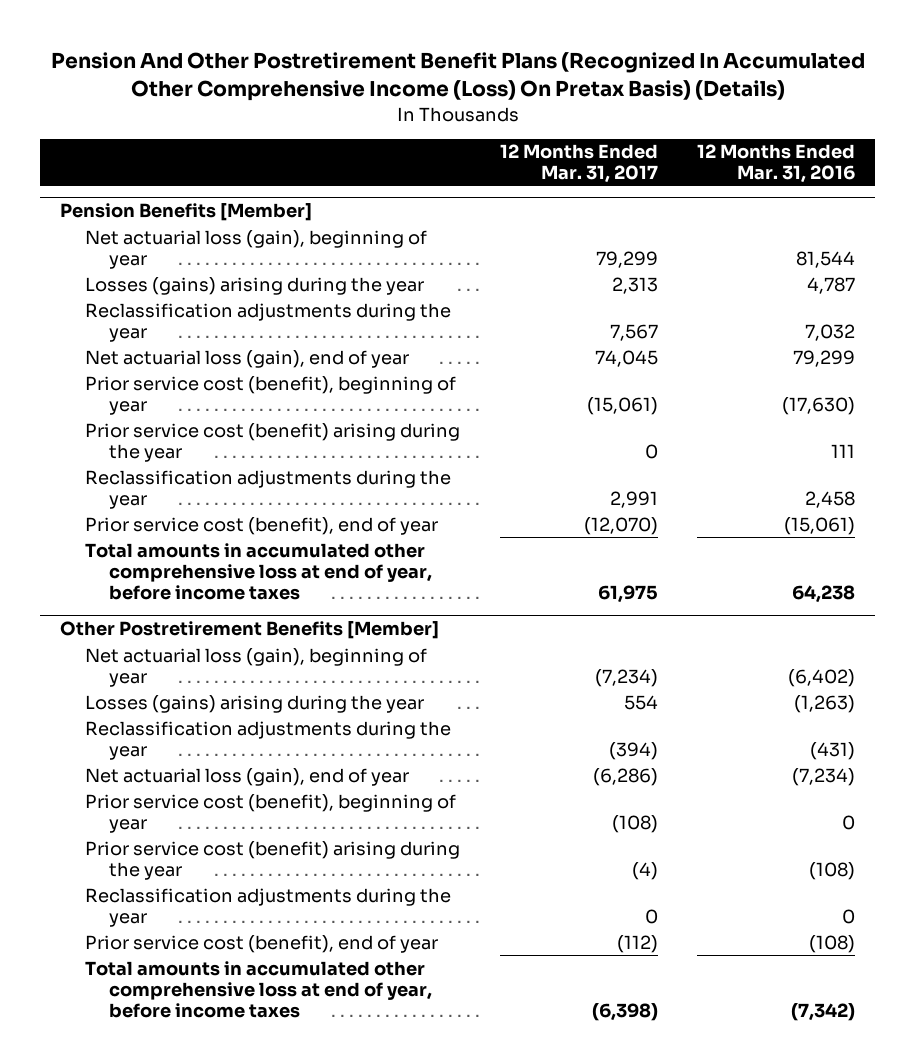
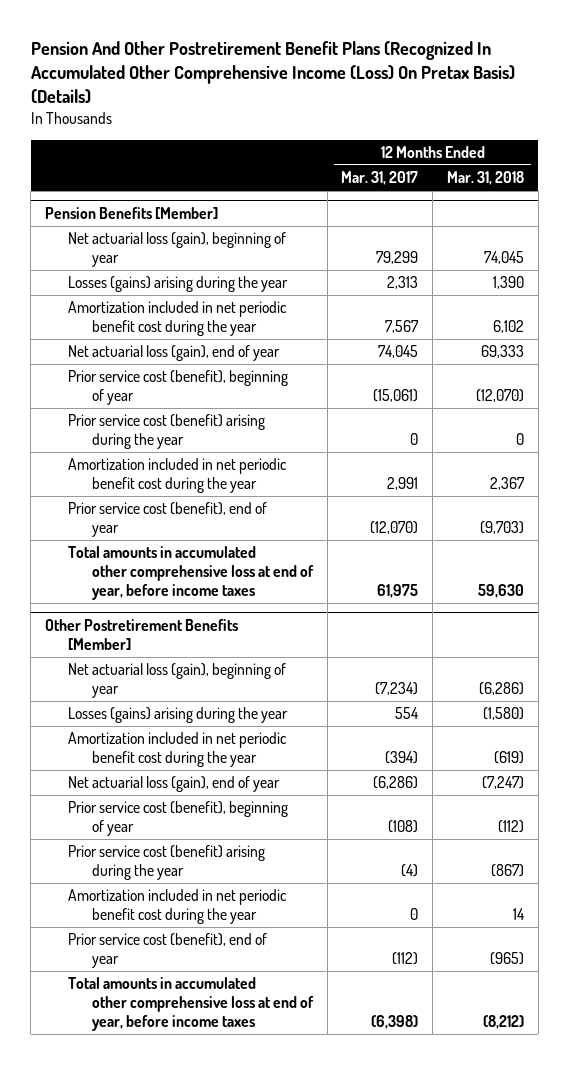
[697,144,856,184] 12 Months Ended Mar. 31, 2016 -> none
none -> [447,171,525,186] Mar. 31, 2018
[84,302,451,342] Reclassification adjustments during the year -> [68,301,288,337] Amortization included in net periodic benefit cost during the year
[84,469,451,509] Reclassification adjustments during the year -> [68,458,288,494] Amortization included in net periodic benefit cost during the year
[84,720,451,760] Reclassification adjustments during the year -> [68,732,288,768] Amortization included in net periodic benefit cost during the year
[84,887,451,927] Reclassification adjustments during the year -> [68,889,288,925] Amortization included in net periodic benefit cost during the year

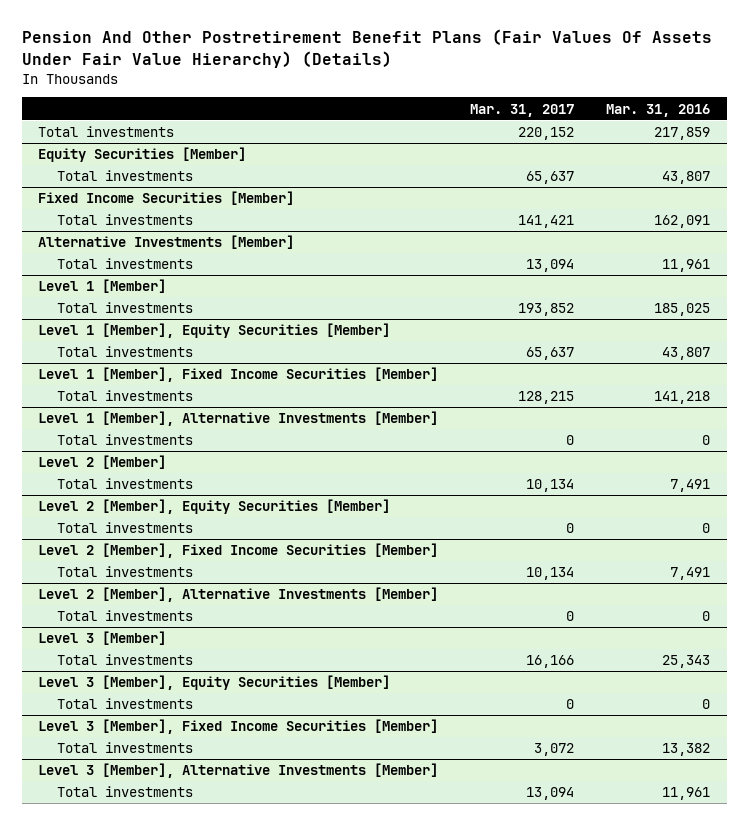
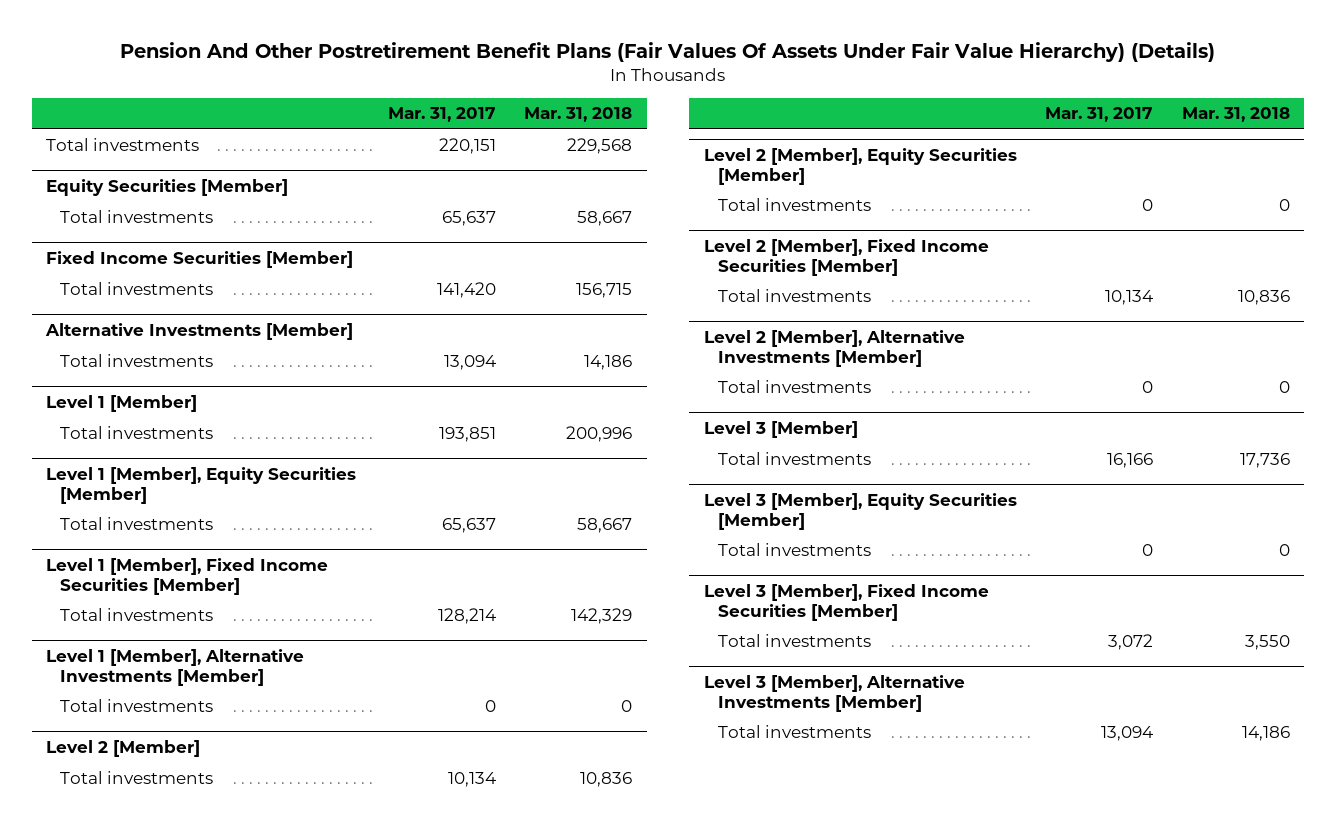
[606,103,711,117] Mar. 31, 2016 -> none
none -> [524,107,633,123] Mar. 31, 2018
[518,127,575,141] 220,152 -> [438,138,496,155] 220,151
[518,215,575,229] 141,421 -> [436,282,496,299] 141,420
[518,303,575,317] 193,852 -> [438,427,496,443] 193,851
[518,391,575,405] 128,215 -> [437,608,496,625] 128,214

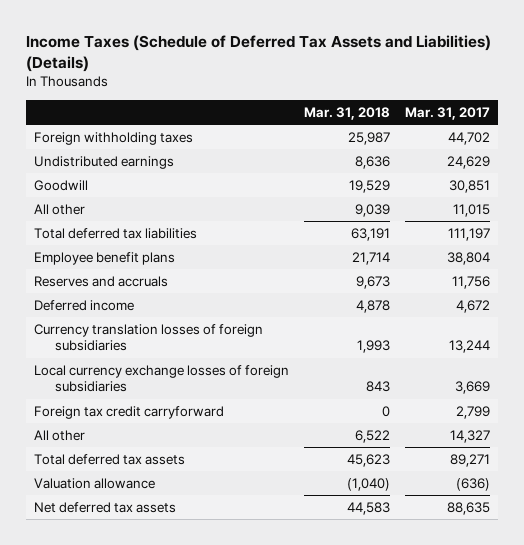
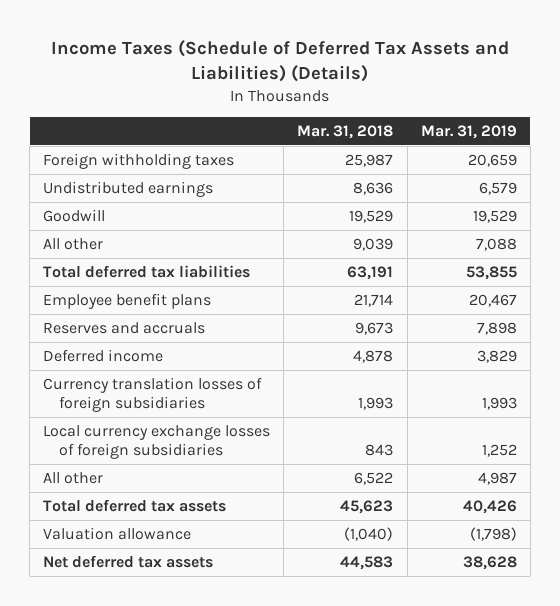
[405,106,491,120] Mar. 31, 2017 -> none
none -> [420,125,517,140] Mar. 31, 2019
[34,405,225,419] Foreign tax credit carryforward -> none

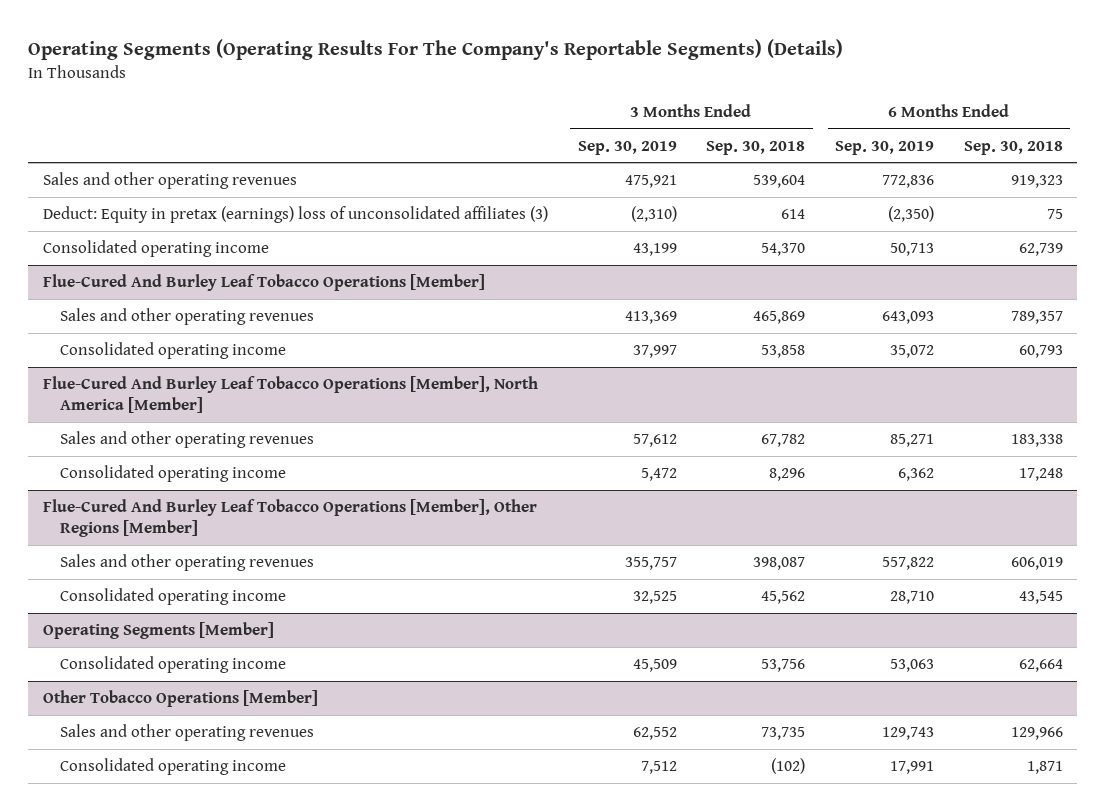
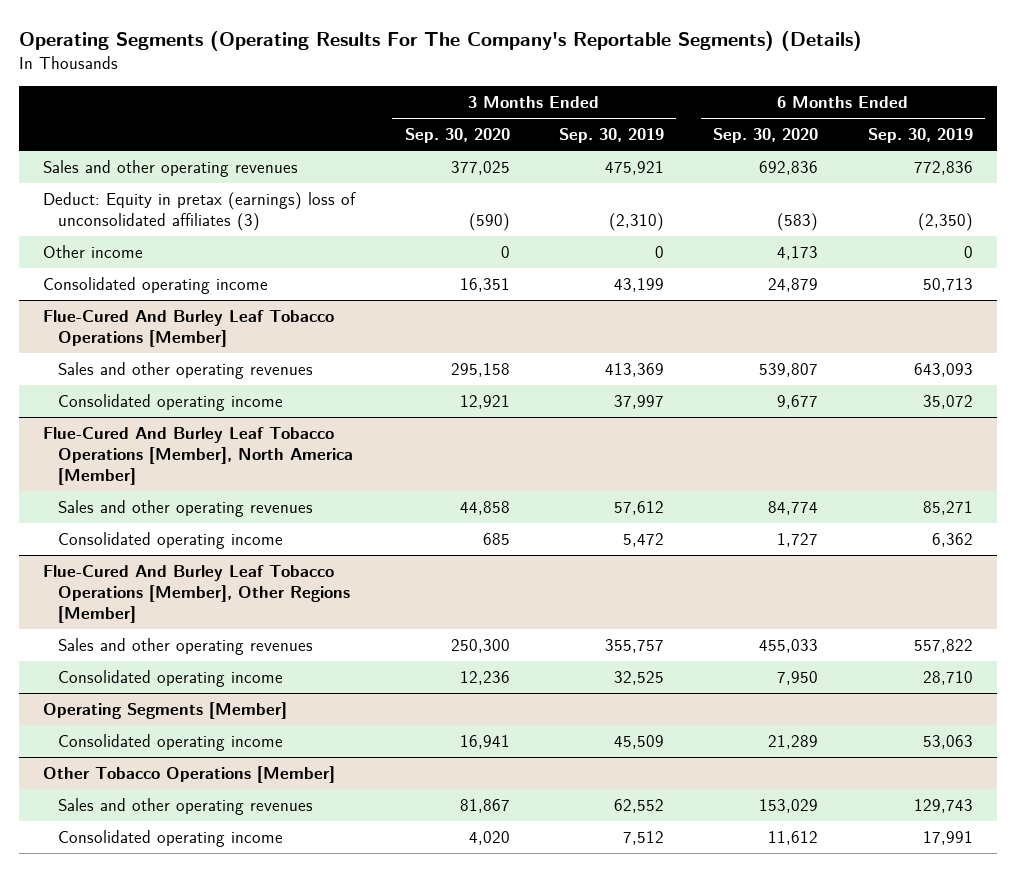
[706,140,806,155] Sep. 30, 2018 -> none
[963,140,1063,155] Sep. 30, 2018 -> none
none -> [404,128,510,144] Sep. 30, 2020
none -> [713,128,819,144] Sep. 30, 2020
none -> [43,245,144,259] Other income

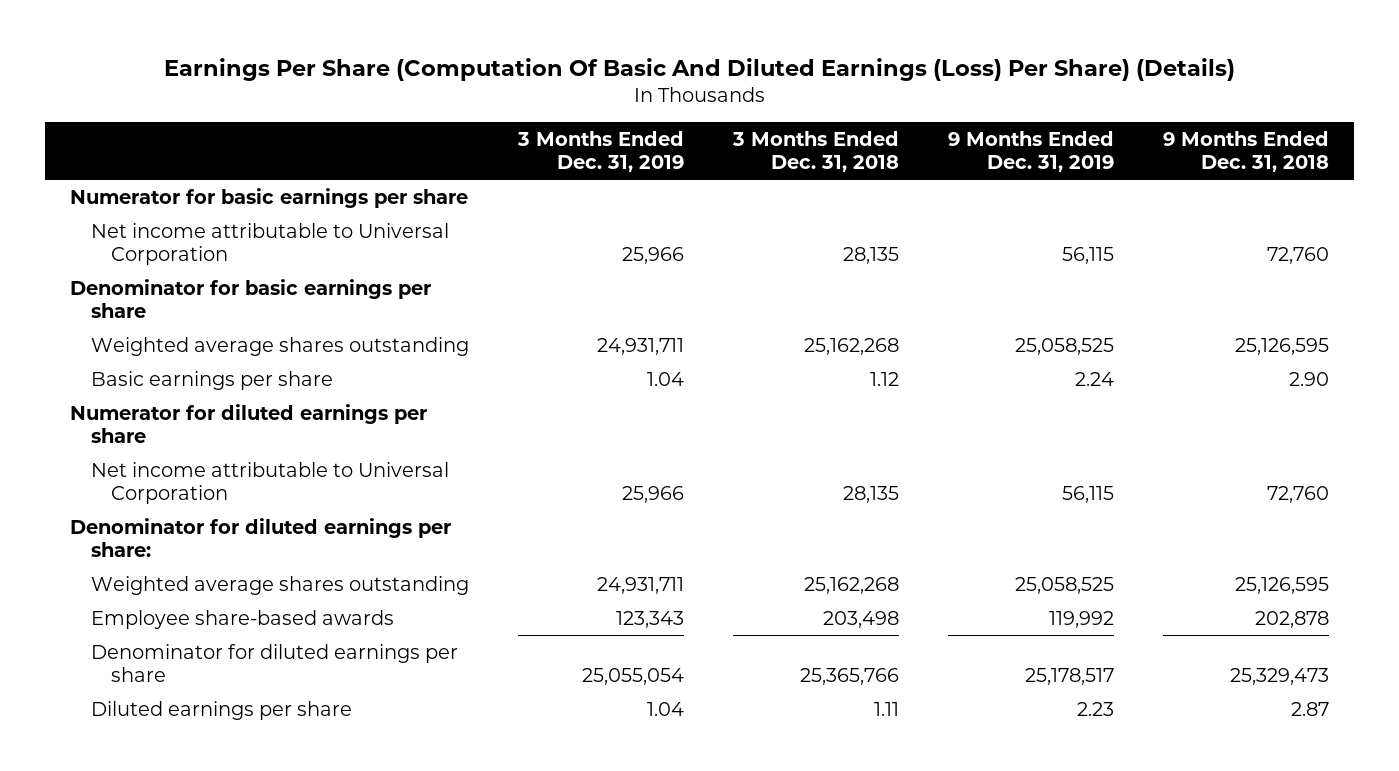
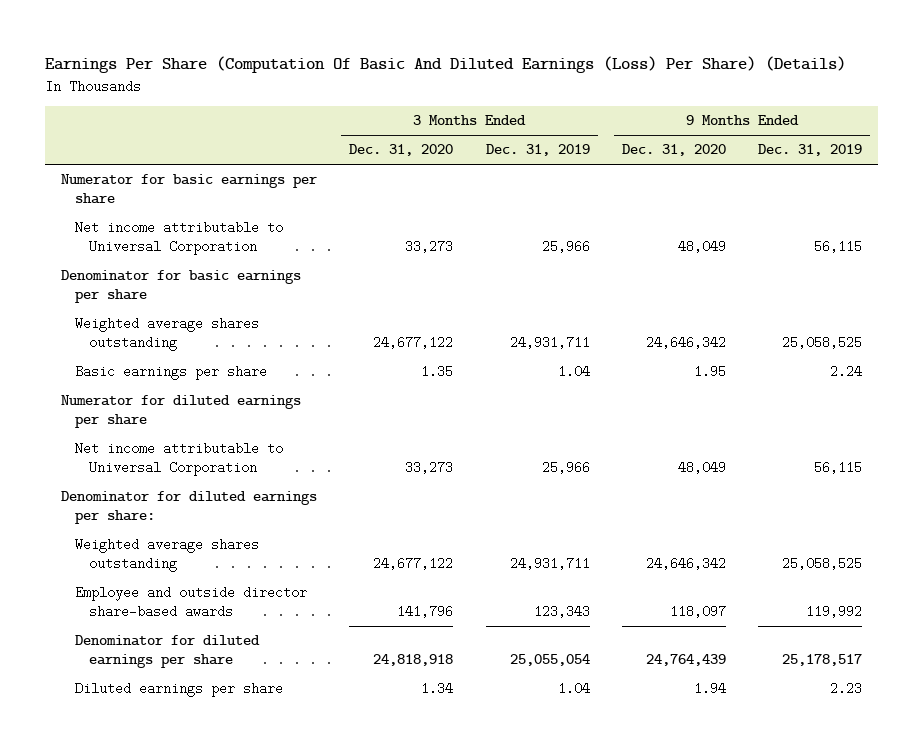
[731,131,899,173] 3 Months Ended Dec. 31, 2018 -> none
[1163,131,1330,173] 9 Months Ended Dec. 31, 2018 -> none
none -> [349,144,454,157] Dec. 31, 2020
none -> [621,144,726,157] Dec. 31, 2020
[90,609,394,629] Employee share-based awards -> [75,586,308,618] Employee and outside director share-based awards

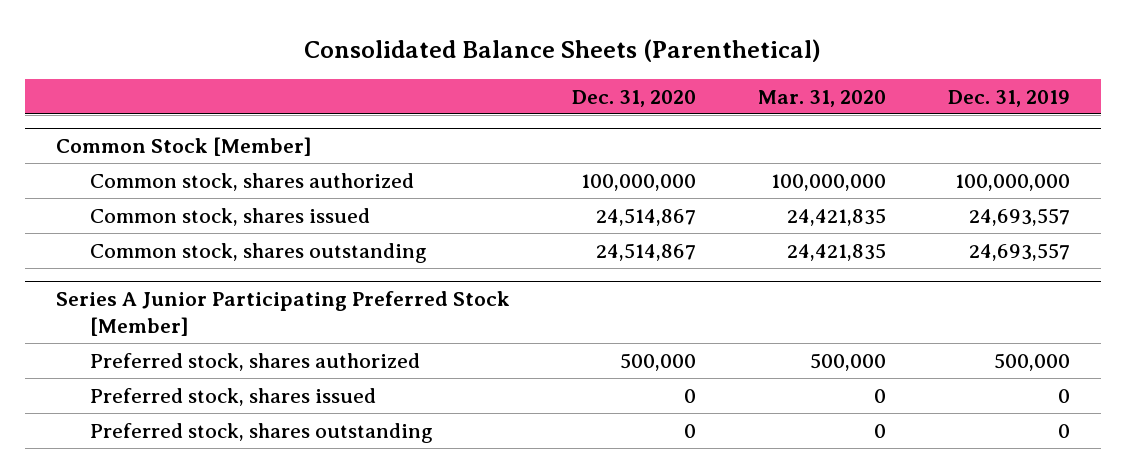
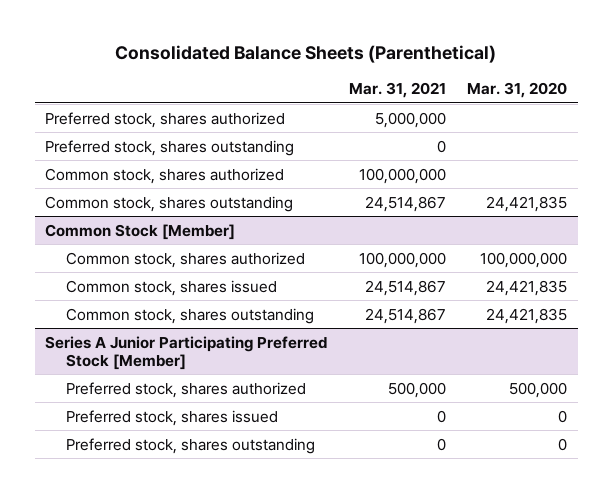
[571,89,696,107] Dec. 31, 2020 -> none
[947,89,1070,107] Dec. 31, 2019 -> none
none -> [348,81,446,98] Mar. 31, 2021
none -> [45,111,286,128] Preferred stock, shares authorized
none -> [45,139,295,156] Preferred stock, shares outstanding
none -> [45,167,285,184] Common stock, shares authorized
none -> [45,195,294,212] Common stock, shares outstanding

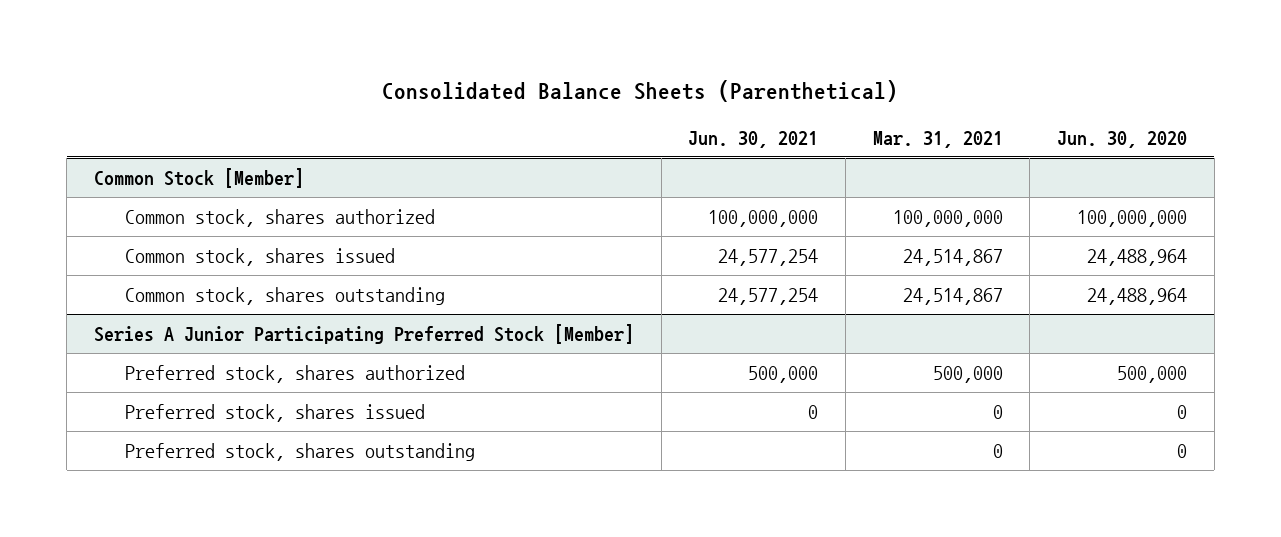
[466,81,567,98] Mar. 31, 2020 -> none
none -> [688,130,819,148] Jun. 30, 2021
none -> [1056,130,1187,148] Jun. 30, 2020
[45,111,286,128] Preferred stock, shares authorized -> none
[45,139,295,156] Preferred stock, shares outstanding -> none
[45,167,285,184] Common stock, shares authorized -> none
[45,195,294,212] Common stock, shares outstanding -> none

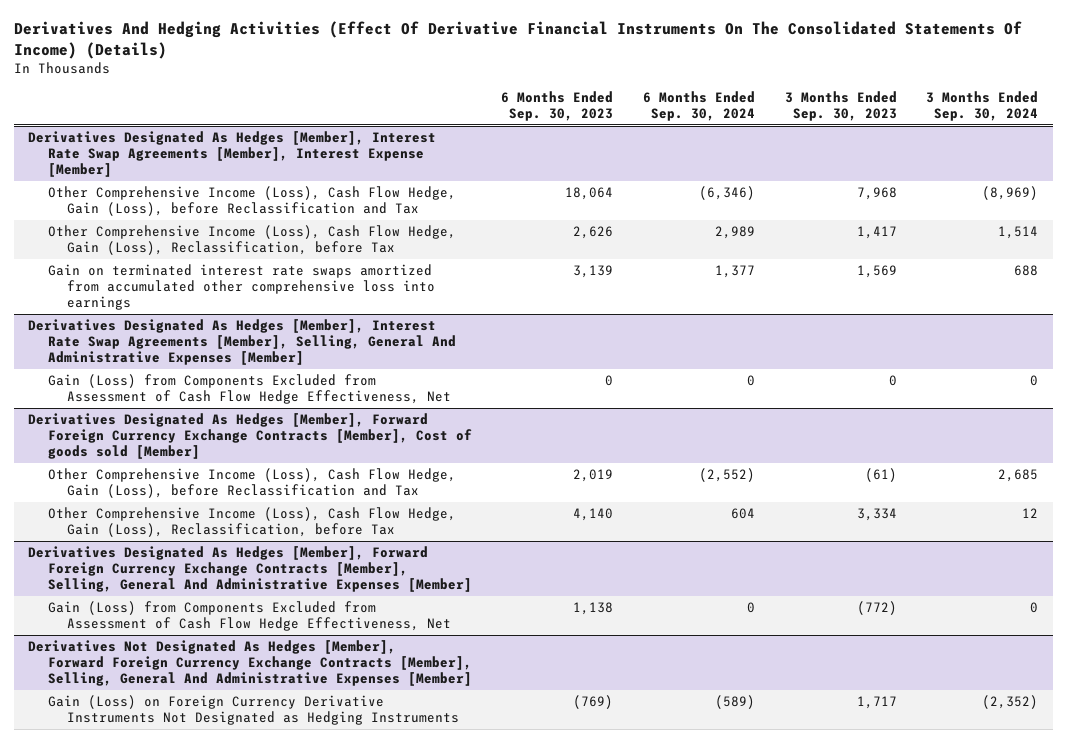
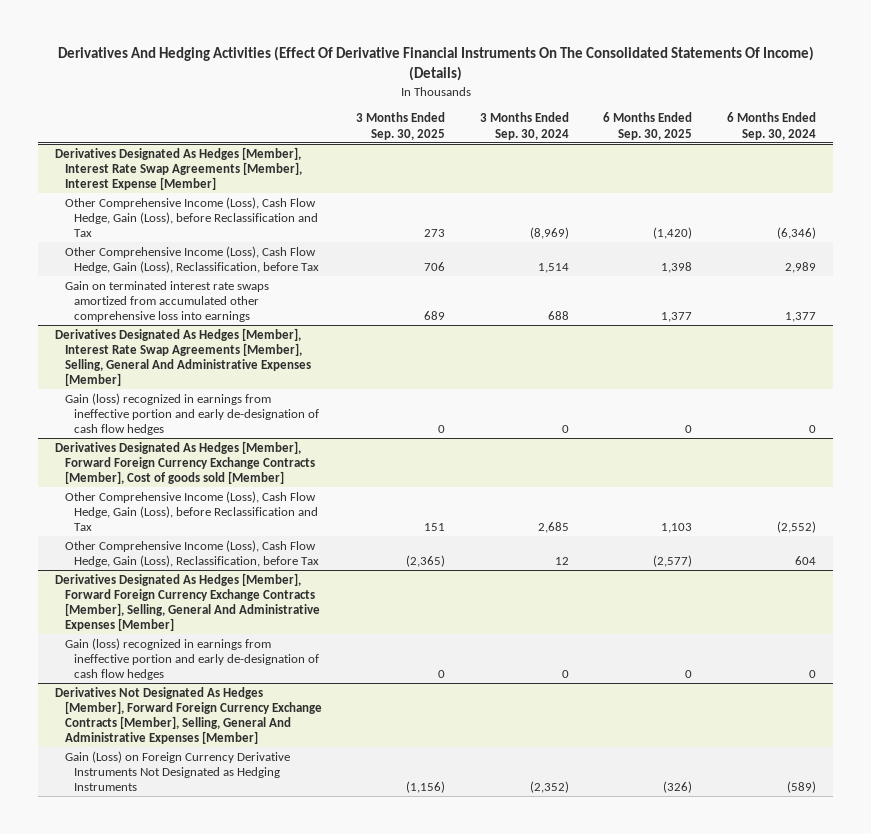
[501,91,614,122] 6 Months Ended Sep. 30, 2023 -> none
[784,91,897,122] 3 Months Ended Sep. 30, 2023 -> none
none -> [356,112,446,140] 3 Months Ended Sep. 30, 2025
none -> [603,112,693,140] 6 Months Ended Sep. 30, 2025
[47,373,452,405] Gain (Loss) from Components Excluded from Assessment of Cash Flow Hedge Effectiveness, Net -> [64,392,320,435] Gain (loss) recognized in earnings from ineffective portion and early de-designation of cash flow hedges
[47,600,452,632] Gain (Loss) from Components Excluded from Assessment of Cash Flow Hedge Effectiveness, Net -> [64,637,320,680] Gain (loss) recognized in earnings from ineffective portion and early de-designation of cash flow hedges

